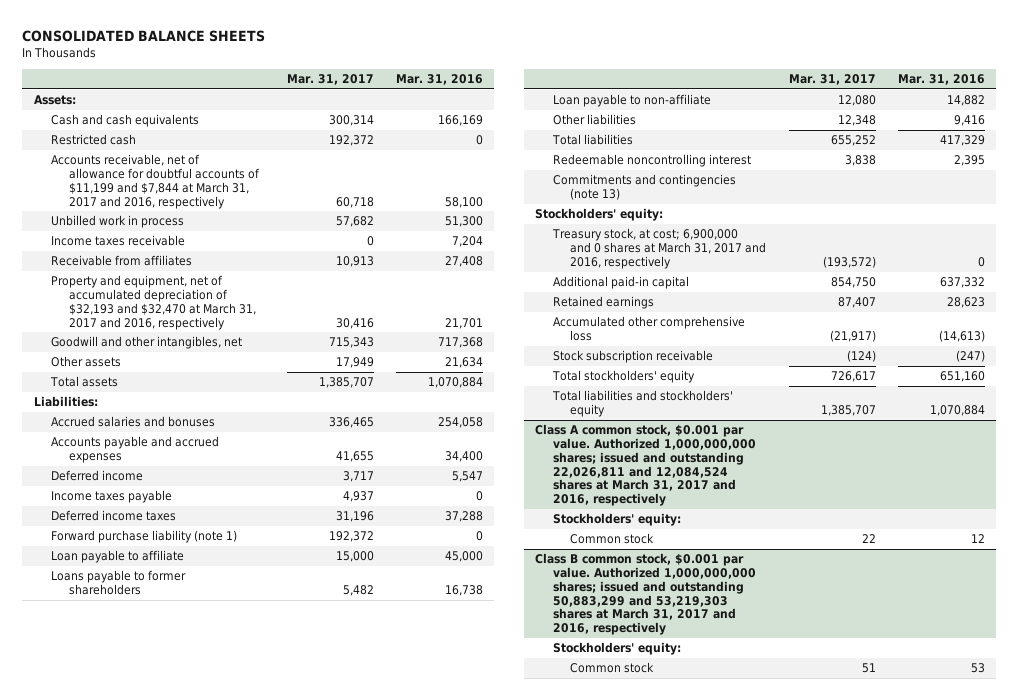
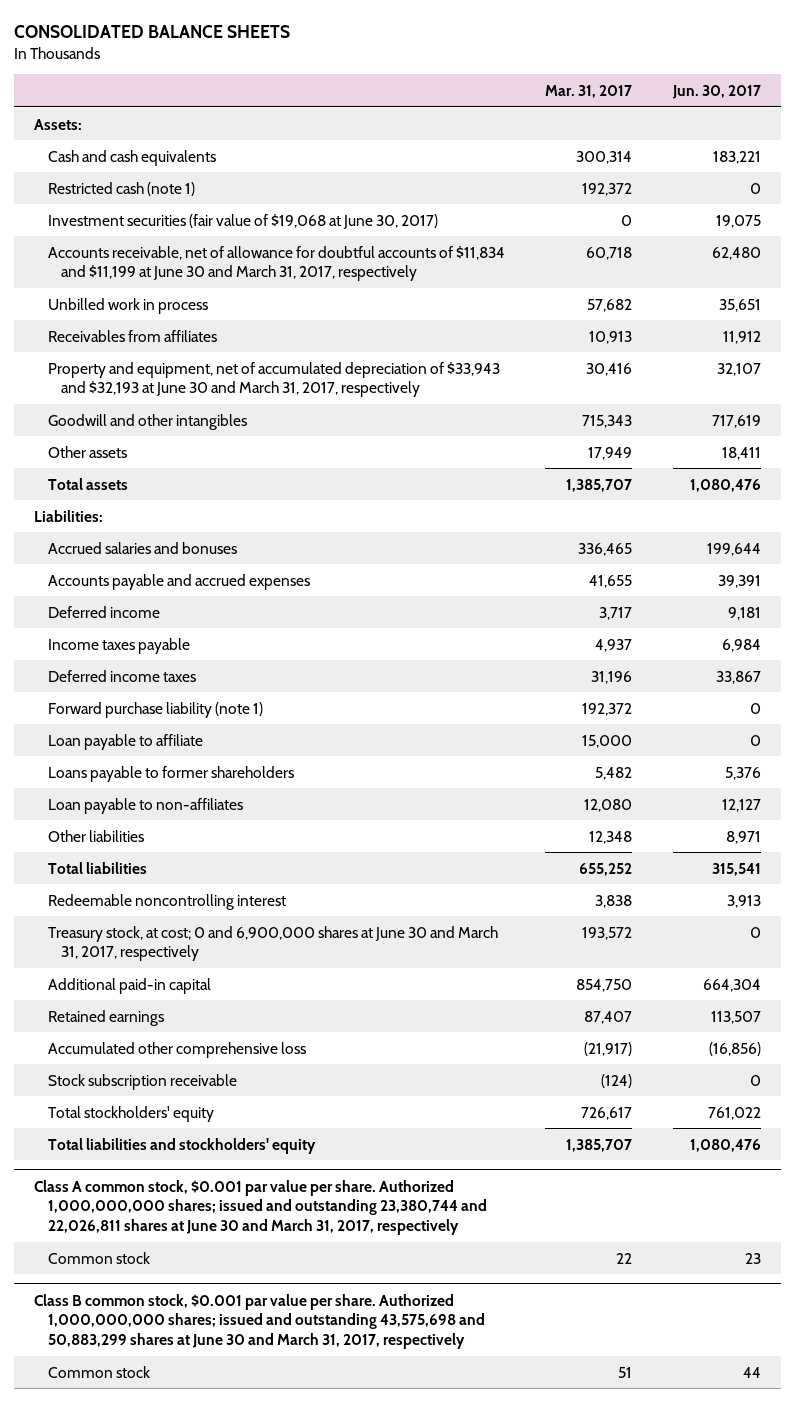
[396,74,484,86] Mar. 31, 2016 -> none
none -> [671,84,761,99] Jun. 30, 2017
[51,134,137,146] Restricted cash -> [47,181,195,196] Restricted cash (note 1)
none -> [47,213,438,229] Investment securities (fair value of $19,068 at June 30, 2017)
[51,154,260,209] Accounts receivable, net of allowance for doubtful accounts of $11,199 and $7,844 at March 31, 2017 and 2016, respectively -> [47,245,505,282] Accounts receivable, net of allowance for doubtful accounts of $11,834 and $11,199 at June 30 and March 31, 2017, respectively
[51,235,186,247] Income taxes receivable -> none
[51,255,193,267] Receivable from affiliates -> [47,329,217,342] Receivables from affiliates
[51,275,256,330] Property and equipment, net of accumulated depreciation of $32,193 and $32,470 at March 31, 2017 and 2016, respectively -> [47,361,500,398] Property and equipment, net of accumulated depreciation of $33,943 and $32,193 at June 30 and March 31, 2017, respectively
[51,336,243,350] Goodwill and other intangibles, net -> [47,413,247,430] Goodwill and other intangibles
[552,94,711,108] Loan payable to non-affiliate -> [47,797,243,814] Loan payable to non-affiliates
[552,174,736,201] Commitments and contingencies (note 13) -> none
[535,208,664,222] Stockholders' equity: -> none
[551,228,767,269] Treasury stock, at cost; 6,900,000 and 0 shares at March 31, 2017 and 2016, respectively -> [47,925,498,962] Treasury stock, at cost; 0 and 6,900,000 shares at June 30 and March 31, 2017, respectively
[822,255,876,268] (193,572) -> [582,926,633,940] 193,572
[552,513,681,527] Stockholders' equity: -> none
[535,424,756,507] Class A common stock, $0.001 par value. Authorized 1,000,000,000 shares; issued and outstanding 22,026,811 and 12,084,524 shares at March 31, 2017 and 2016, respectively -> [34,1179,487,1236] Class A common stock, $0.001 par value per share. Authorized 1,000,000,000 shares; issued and outstanding 23,380,744 and 22,026,811 shares at June 30 and March 31, 2017, respectively
[552,642,681,656] Stockholders' equity: -> none
[535,553,756,636] Class B common stock, $0.001 par value. Authorized 1,000,000,000 shares; issued and outstanding 50,883,299 and 53,219,303 shares at March 31, 2017 and 2016, respectively -> [34,1293,485,1350] Class B common stock, $0.001 par value per share. Authorized 1,000,000,000 shares; issued and outstanding 43,575,698 and 50,883,299 shares at June 30 and March 31, 2017, respectively

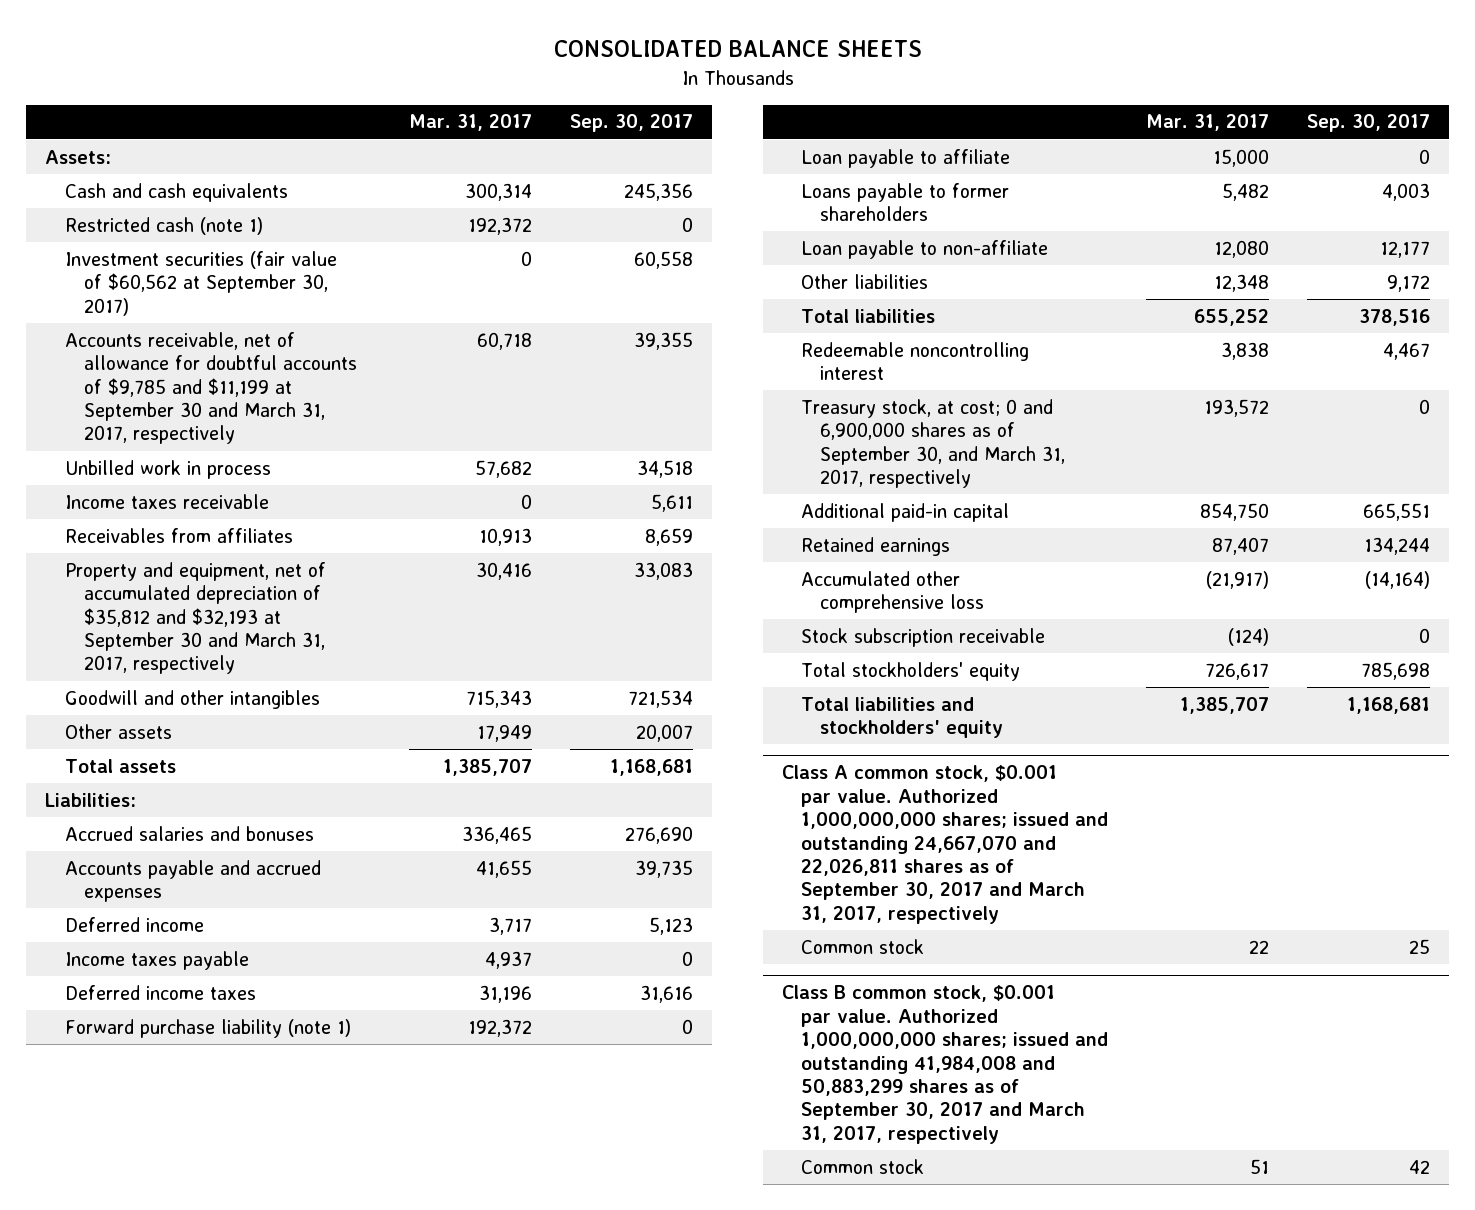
[671,84,761,99] Jun. 30, 2017 -> none
none -> [570,114,694,133] Sep. 30, 2017
[47,213,438,229] Investment securities (fair value of $19,068 at June 30, 2017) -> [64,250,337,316] Investment securities (fair value of $60,562 at September 30, 2017)
[47,245,505,282] Accounts receivable, net of allowance for doubtful accounts of $11,834 and $11,199 at June 30 and March 31, 2017, respectively -> [64,331,357,445] Accounts receivable, net of allowance for doubtful accounts of $9,785 and $11,199 at September 30 and March 31, 2017, respectively
none -> [64,493,269,509] Income taxes receivable
[47,361,500,398] Property and equipment, net of accumulated depreciation of $33,943 and $32,193 at June 30 and March 31, 2017, respectively -> [64,561,326,675] Property and equipment, net of accumulated depreciation of $35,812 and $32,193 at September 30 and March 31, 2017, respectively
[47,797,243,814] Loan payable to non-affiliates -> [800,239,1048,259] Loan payable to non-affiliate
[47,925,498,962] Treasury stock, at cost; 0 and 6,900,000 shares at June 30 and March 31, 2017, respectively -> [800,398,1066,488] Treasury stock, at cost; 0 and 6,900,000 shares as of September 30, and March 31, 2017, respectively
[34,1179,487,1236] Class A common stock, $0.001 par value per share. Authorized 1,000,000,000 shares; issued and outstanding 23,380,744 and 22,026,811 shares at June 30 and March 31, 2017, respectively -> [781,765,1108,924] Class A common stock, $0.001 par value. Authorized 1,000,000,000 shares; issued and outstanding 24,667,070 and 22,026,811 shares as of September 30, 2017 and March 31, 2017, respectively
[34,1293,485,1350] Class B common stock, $0.001 par value per share. Authorized 1,000,000,000 shares; issued and outstanding 43,575,698 and 50,883,299 shares at June 30 and March 31, 2017, respectively -> [781,985,1108,1144] Class B common stock, $0.001 par value. Authorized 1,000,000,000 shares; issued and outstanding 41,984,008 and 50,883,299 shares as of September 30, 2017 and March 31, 2017, respectively

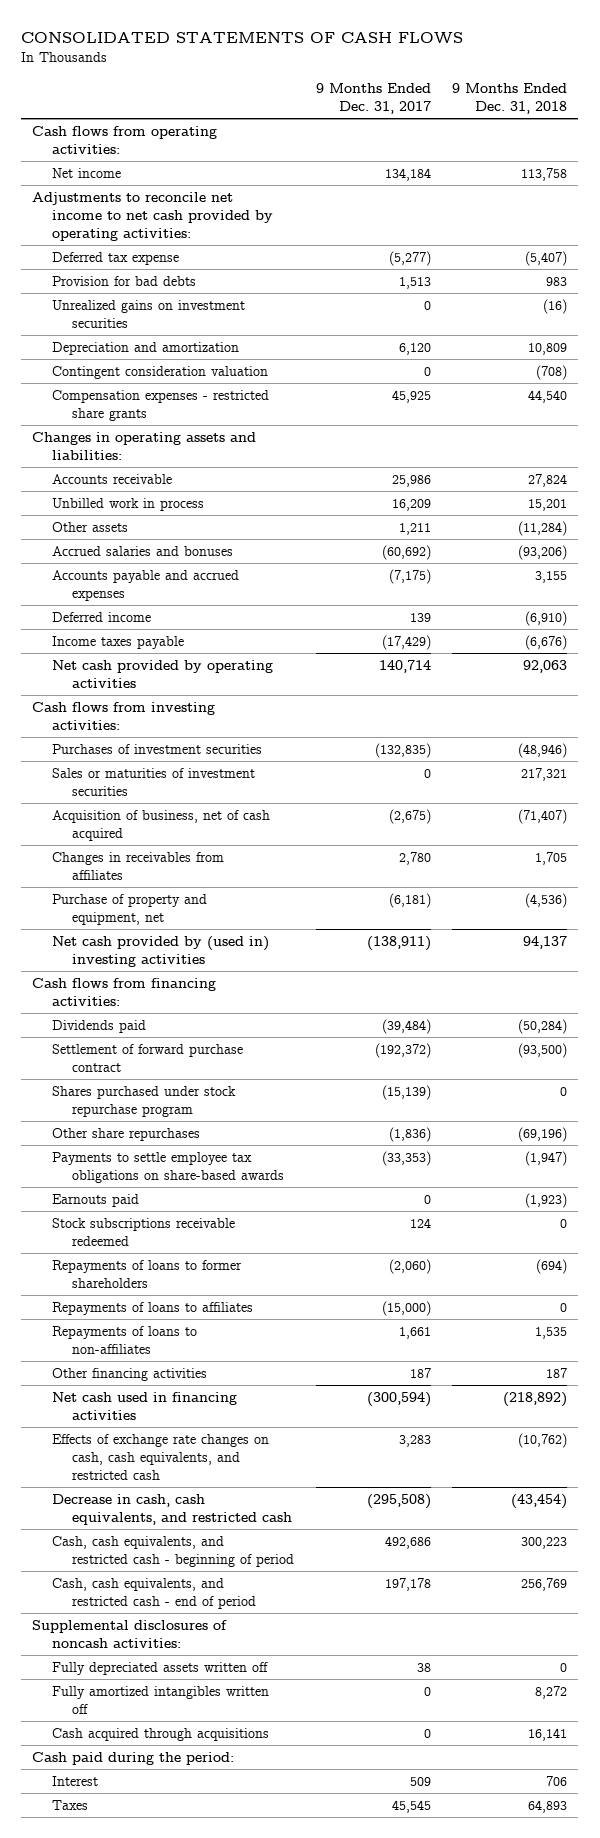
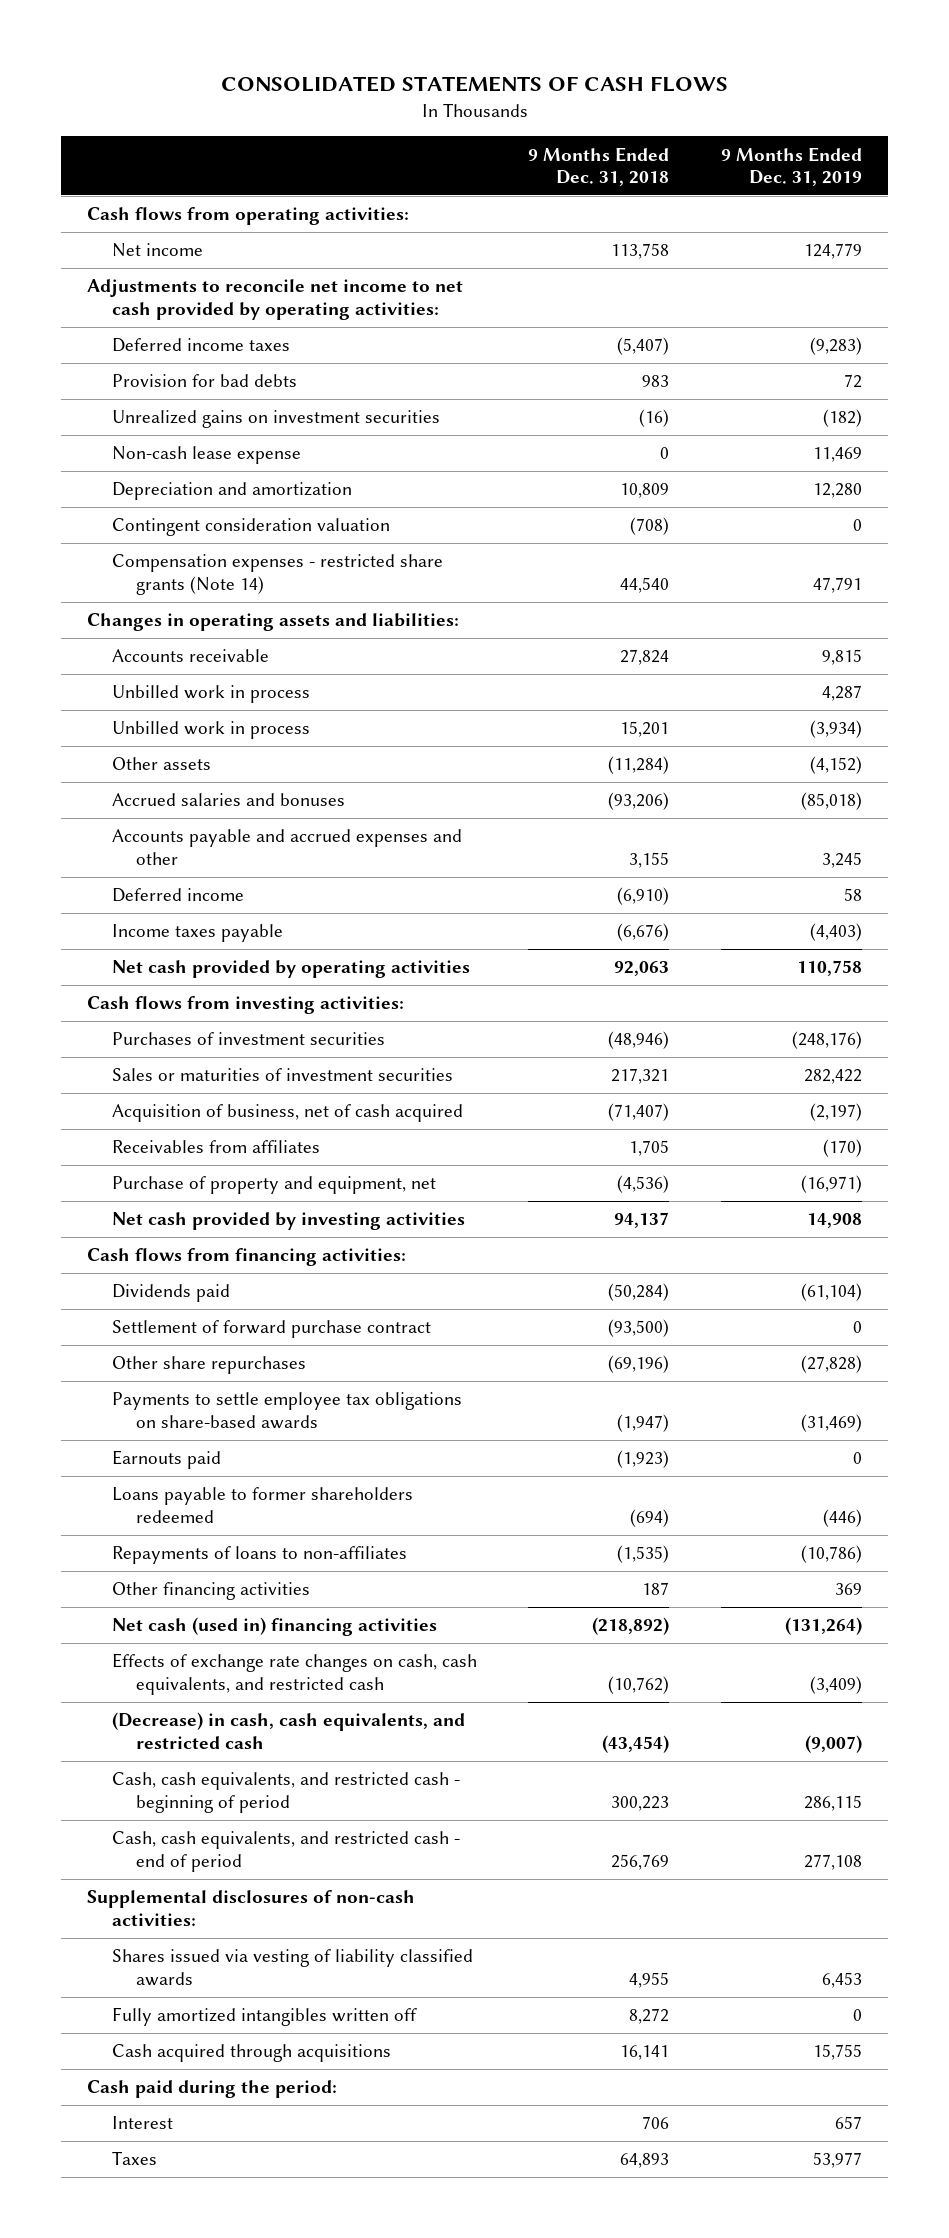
[315,83,431,115] 9 Months Ended Dec. 31, 2017 -> none
none -> [721,146,863,187] 9 Months Ended Dec. 31, 2019
[51,251,179,265] Deferred tax expense -> [111,338,290,353] Deferred income taxes
none -> [111,446,301,465] Non-cash lease expense
[51,389,269,422] Compensation expenses - restricted share grants -> [111,554,443,595] Compensation expenses - restricted share grants (Note 14)
none -> [111,685,310,704] Unbilled work in process
[51,569,239,602] Accounts payable and accrued expenses -> [111,829,462,865] Accounts payable and accrued expenses and other
[51,851,224,881] Changes in receivables from affiliates -> [111,1140,320,1154] Receivables from affiliates
[51,935,269,968] Net cash provided by (used in) investing activities -> [111,1212,465,1231] Net cash provided by investing activities
[51,1085,236,1118] Shares purchased under stock repurchase program -> none
[51,1217,235,1247] Stock subscriptions receivable redeemed -> none
[51,1301,253,1315] Repayments of loans to affiliates -> none
[51,1259,242,1289] Repayments of loans to former shareholders -> [111,1487,413,1523] Loans payable to former shareholders redeemed
[535,1326,568,1339] 1,535 -> [617,1545,670,1564] (1,535)
[51,1391,237,1421] Net cash used in financing activities -> [111,1617,437,1637] Net cash (used in) financing activities
[51,1493,292,1526] Decrease in cash, cash equivalents, and restricted cash -> [111,1712,465,1749] (Decrease) in cash, cash equivalents, and restricted cash
[51,1661,268,1675] Fully depreciated assets written off -> none
[32,1619,228,1649] Supplemental disclosures of noncash activities: -> [87,1890,416,1926] Supplemental disclosures of non-cash activities:
none -> [111,1949,473,1986] Shares issued via vesting of liability classified awards

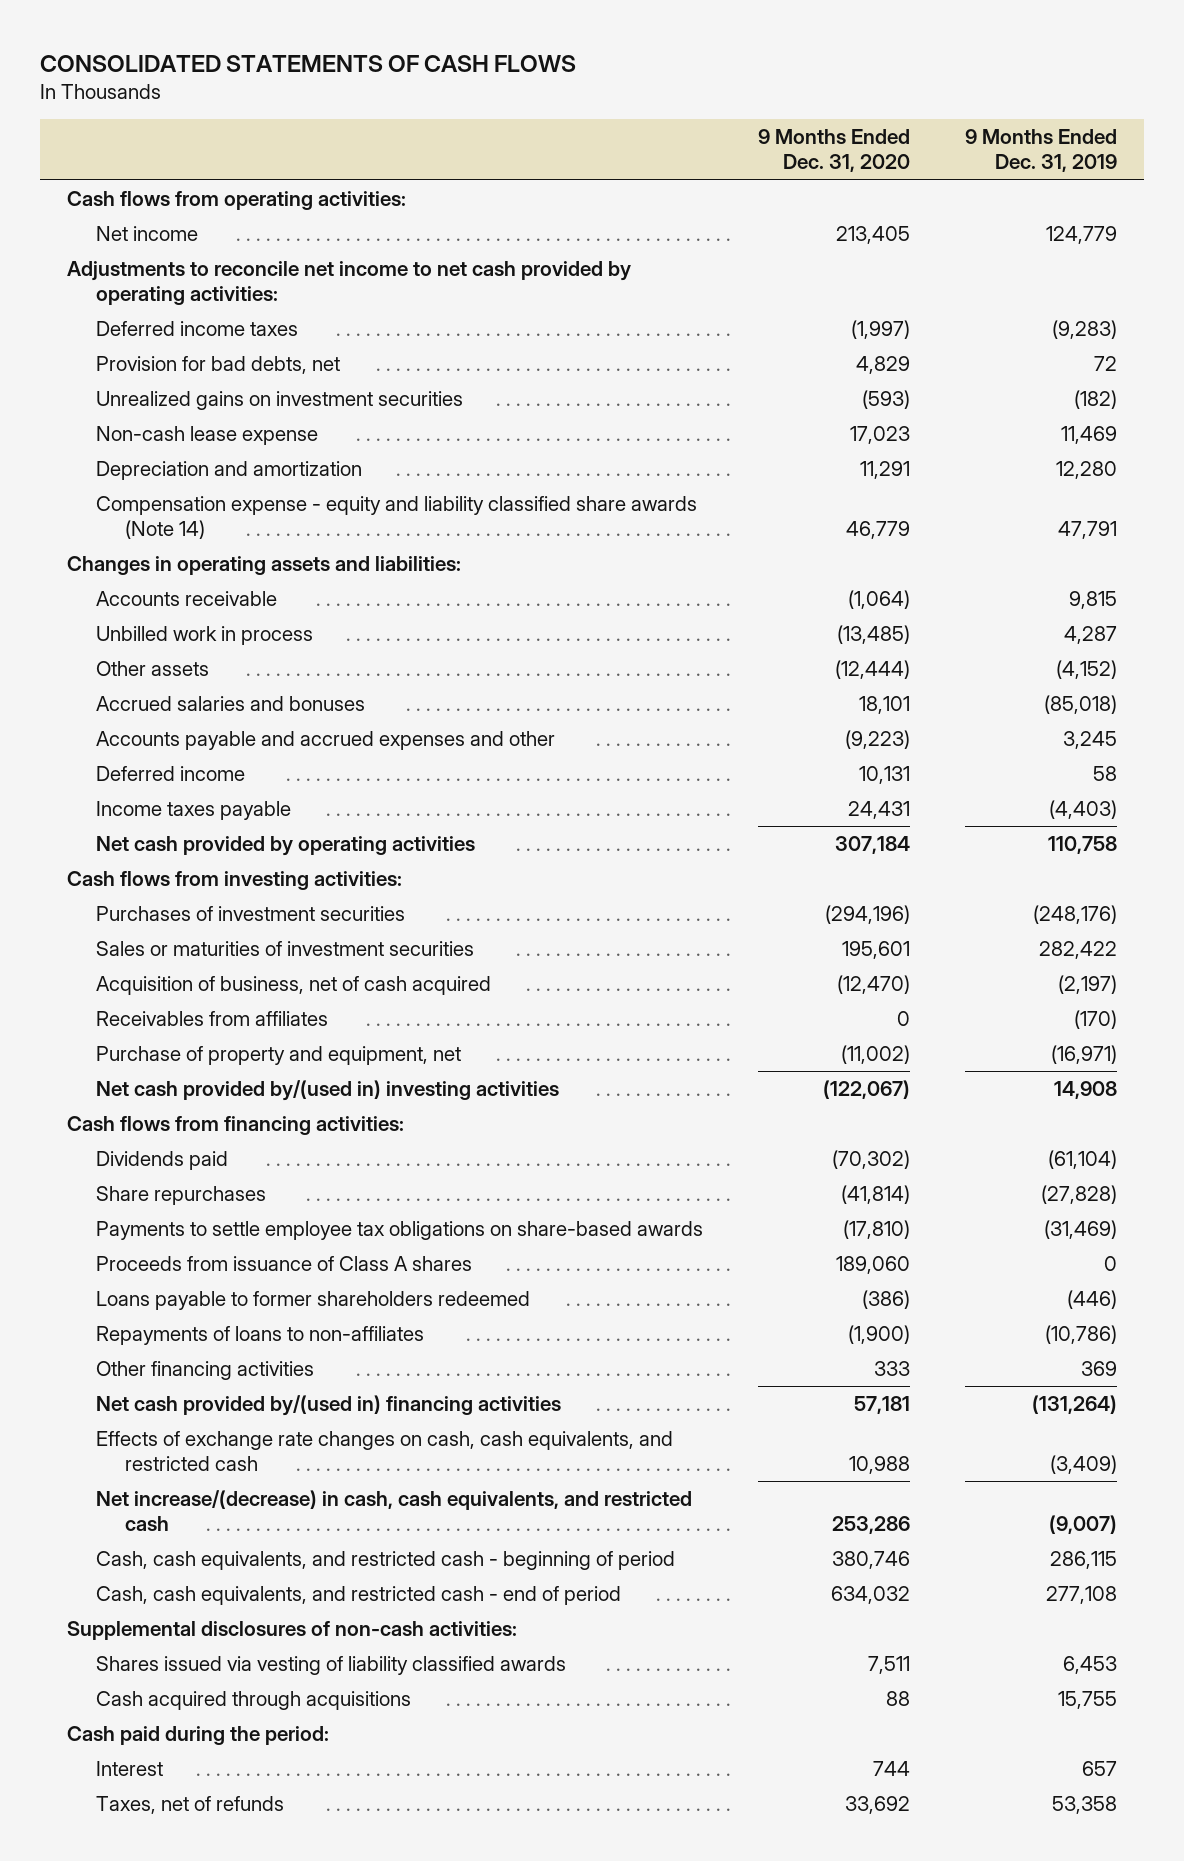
[528,146,670,187] 9 Months Ended Dec. 31, 2018 -> none
none -> [757,129,910,173] 9 Months Ended Dec. 31, 2020
[111,374,297,388] Provision for bad debts -> [96,355,341,374] Provision for bad debts, net
[111,518,390,537] Contingent consideration valuation -> none
[111,554,443,595] Compensation expenses - restricted share grants (Note 14) -> [96,495,698,540] Compensation expense - equity and liability classified share awards (Note 14)
[111,721,310,740] Unbilled work in process -> none
[111,1212,465,1231] Net cash provided by investing activities -> [96,1079,560,1101] Net cash provided by/(used in) investing activities
[111,1320,431,1339] Settlement of forward purchase contract -> none
[111,1356,306,1375] Other share repurchases -> [96,1185,267,1205] Share repurchases
[111,1450,221,1470] Earnouts paid -> none
none -> [96,1255,473,1271] Proceeds from issuance of Class A shares
[111,1617,437,1637] Net cash (used in) financing activities -> [96,1394,562,1416] Net cash provided by/(used in) financing activities
[111,1712,465,1749] (Decrease) in cash, cash equivalents, and restricted cash -> [96,1489,693,1532] Net increase/(decrease) in cash, cash equivalents, and restricted cash
[111,2007,417,2027] Fully amortized intangibles written off -> none
[111,2151,157,2166] Taxes -> [96,1795,285,1814] Taxes, net of refunds
[813,2152,863,2169] 53,977 -> [1051,1795,1117,1814] 53,358

